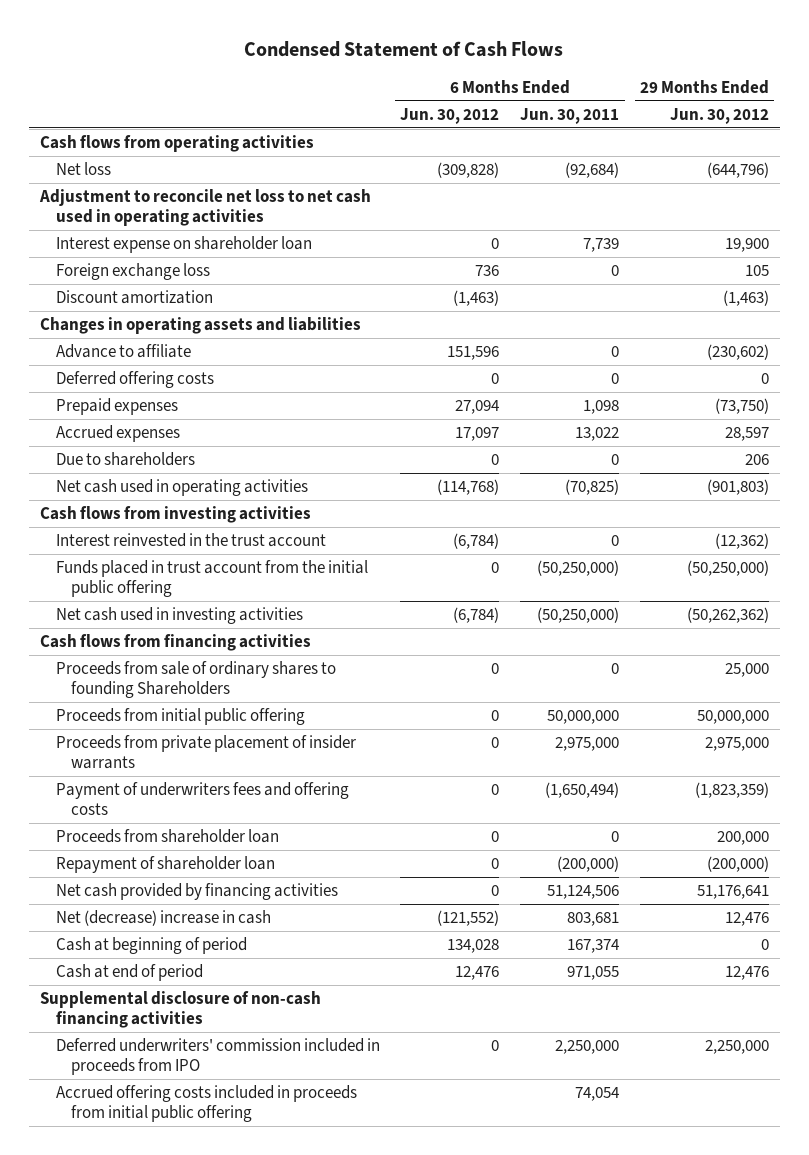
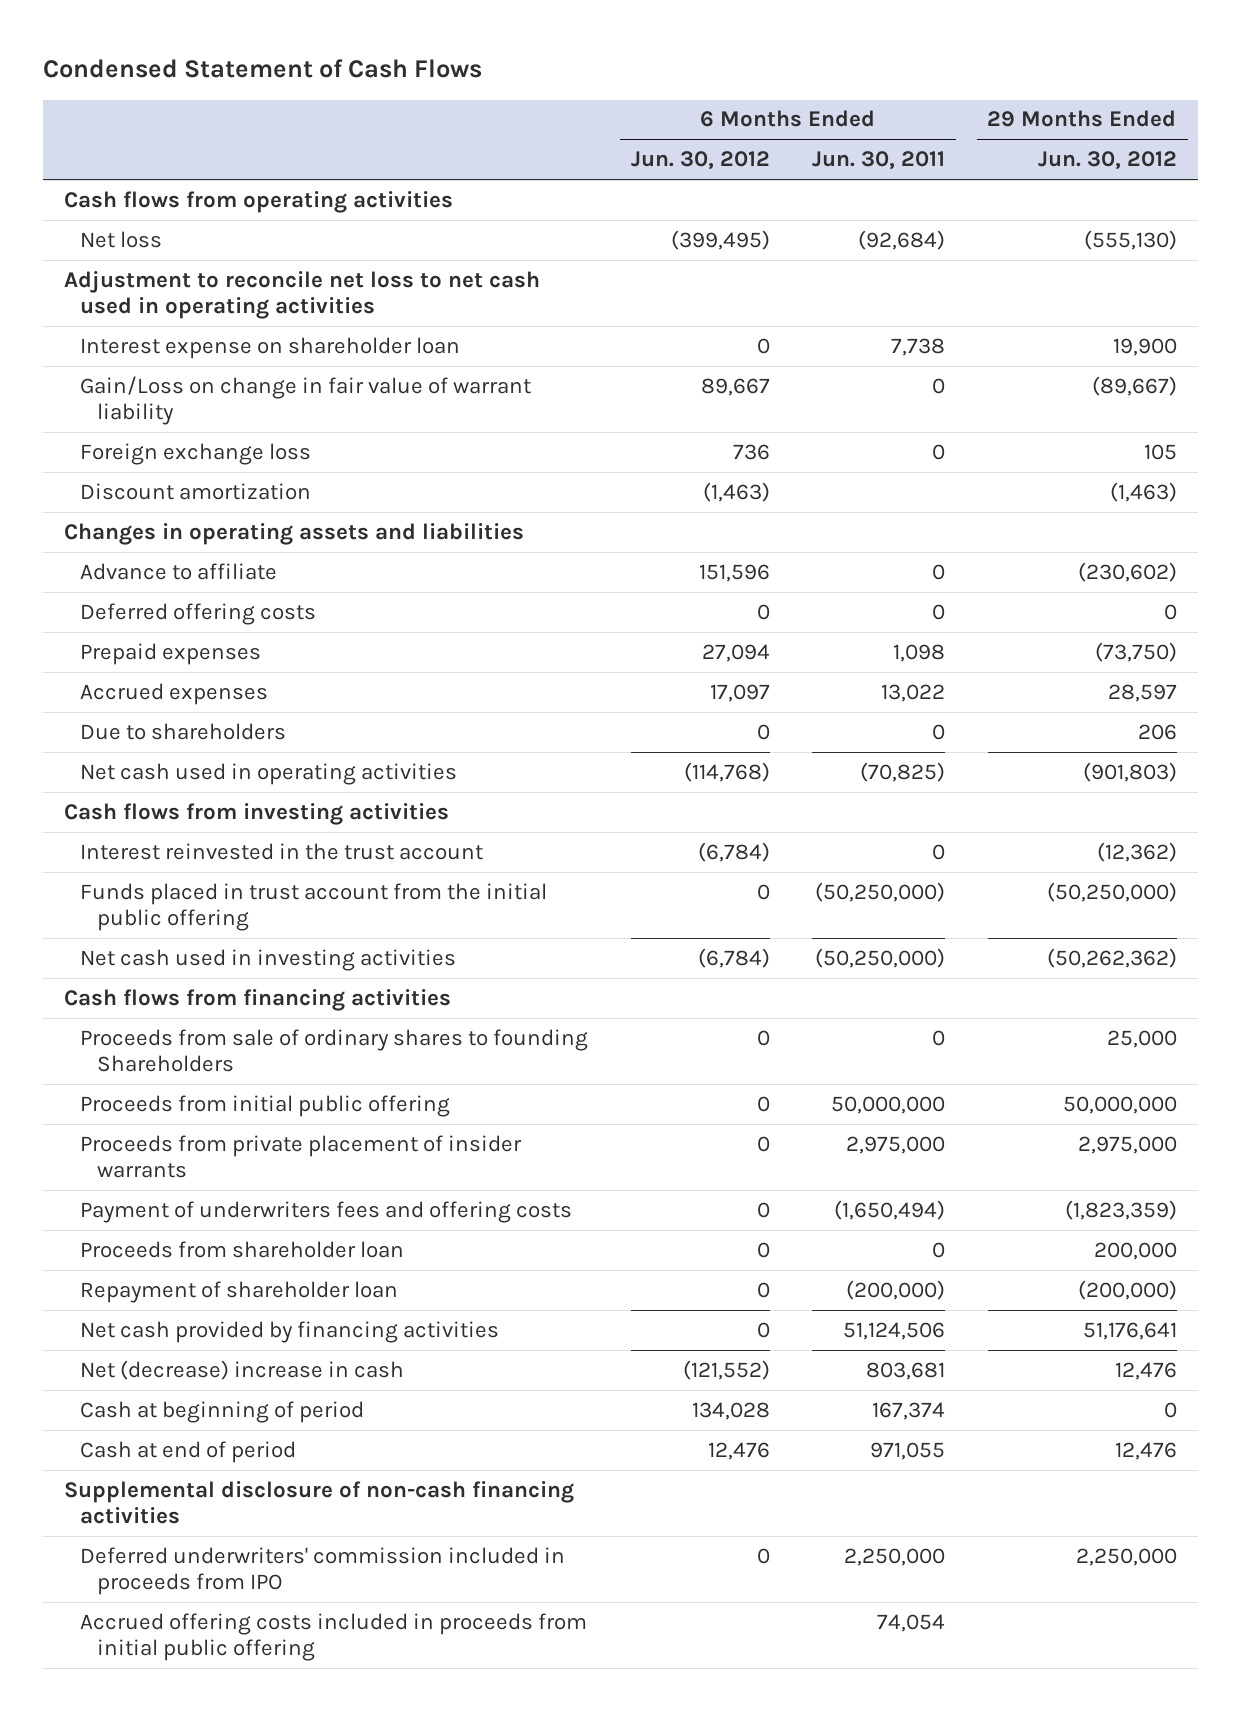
[437,162,500,179] (309,828) -> [670,229,770,250] (399,495)
[707,162,770,179] (644,796) -> [1083,229,1177,250] (555,130)
[583,238,620,253] 7,739 -> [891,337,946,356] 7,738
none -> [80,375,532,426] Gain/Loss on change in fair value of warrant liability

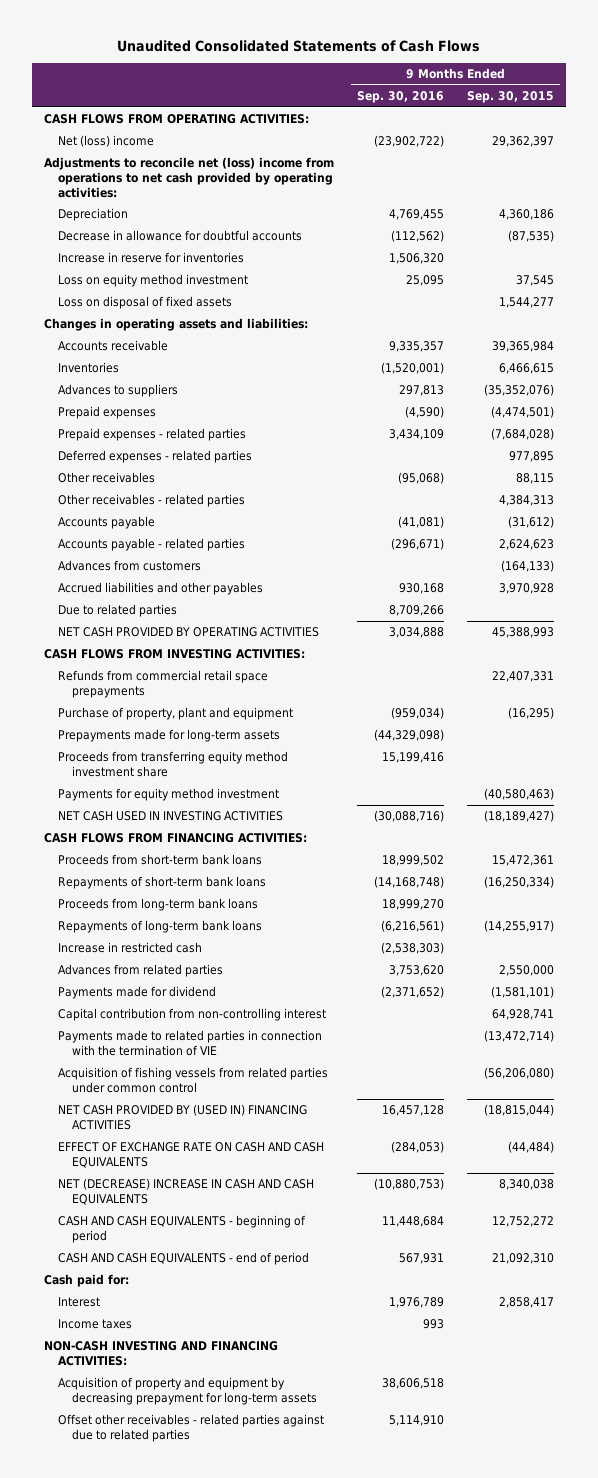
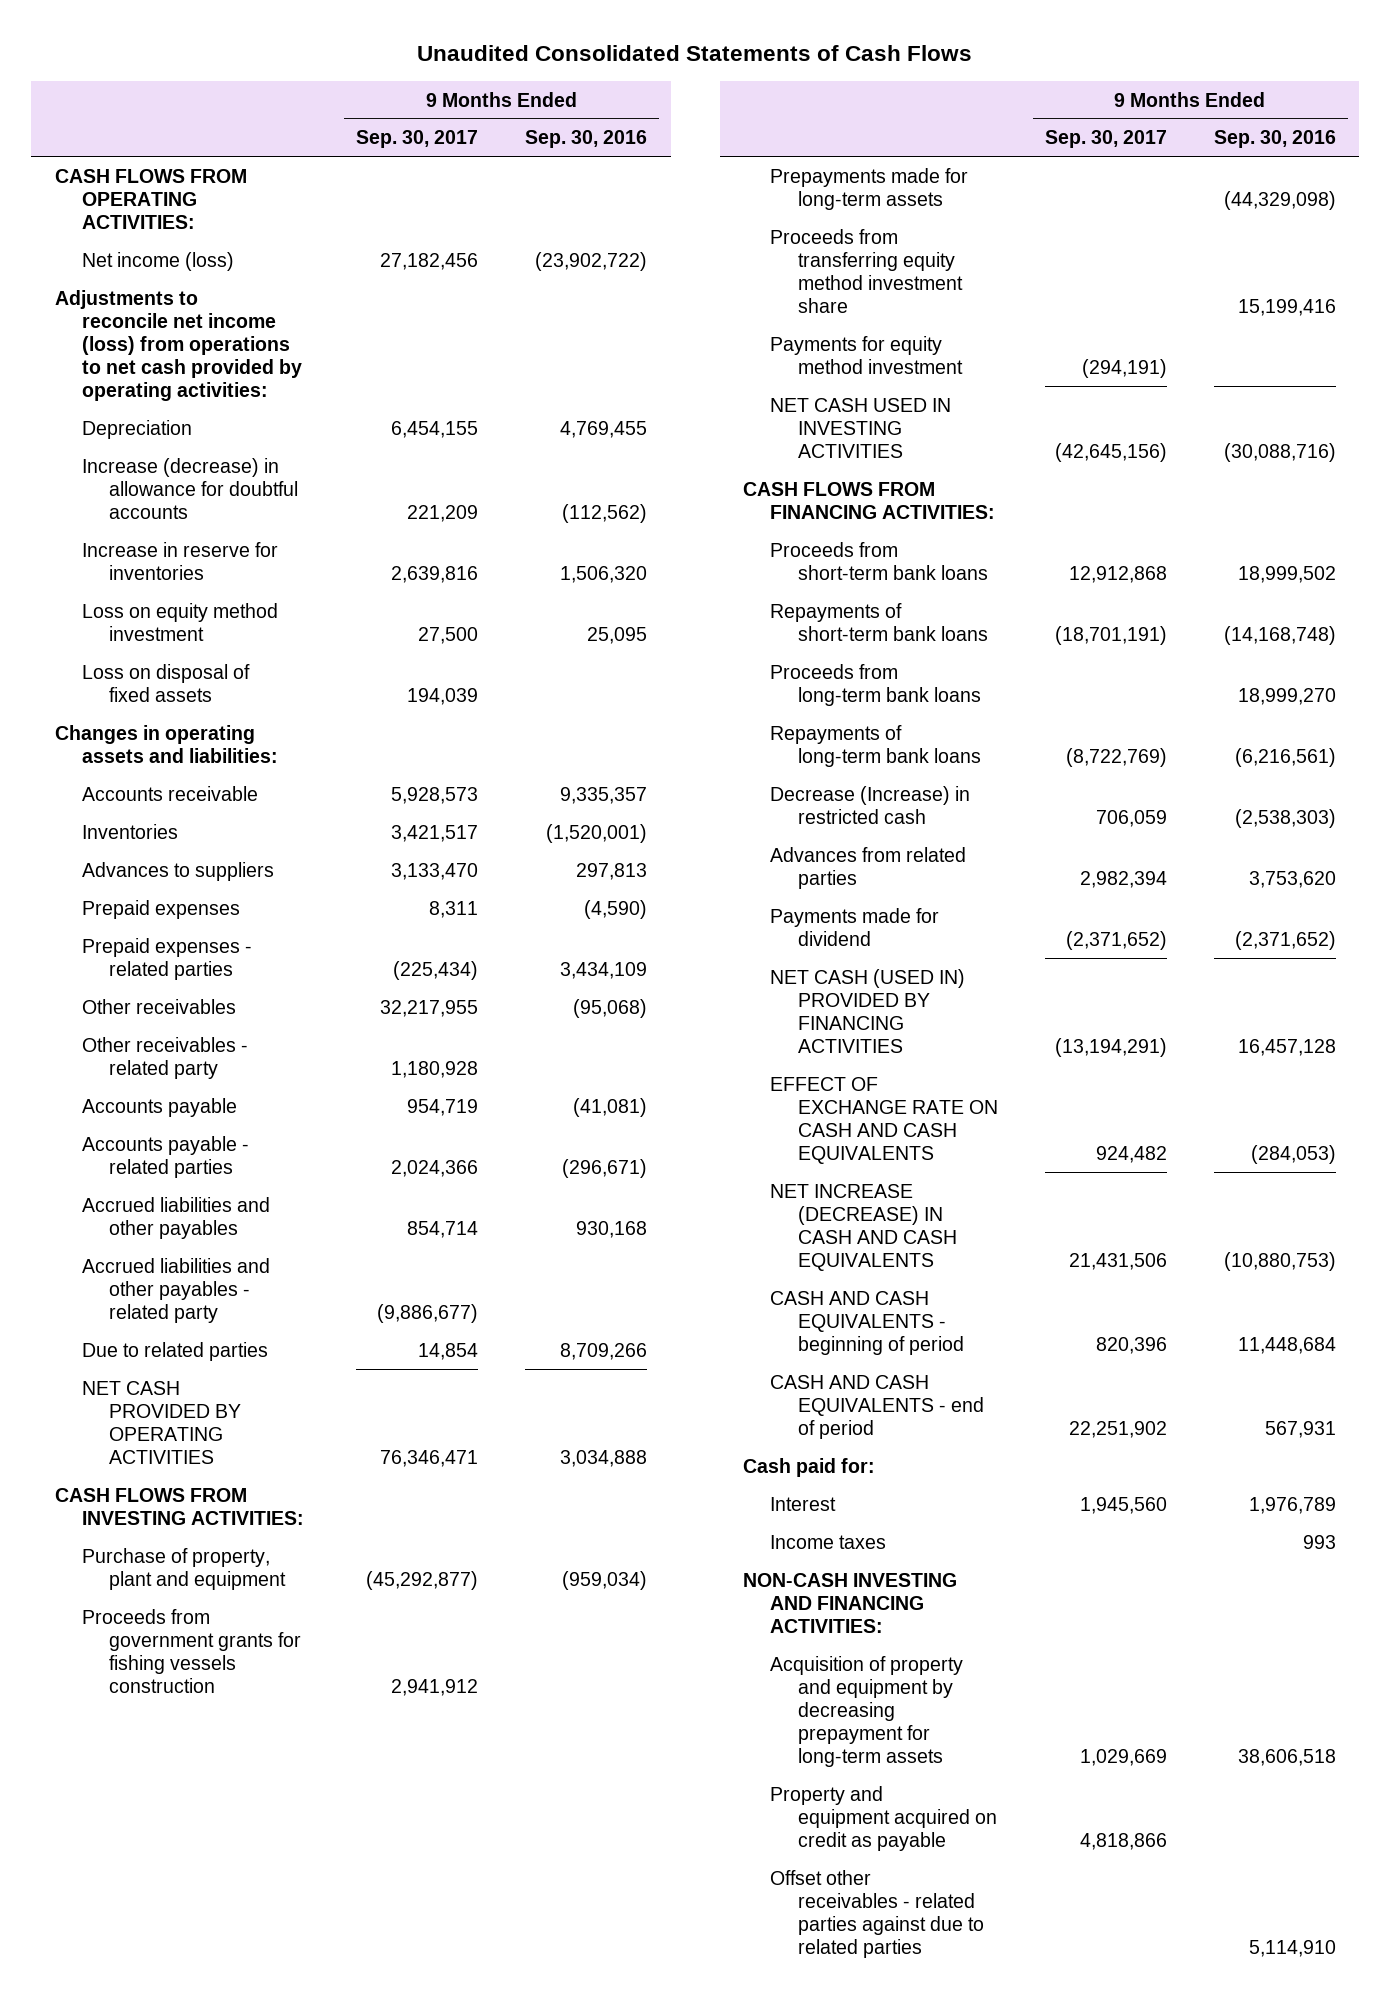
[467,91,555,104] Sep. 30, 2015 -> none
none -> [356,130,479,149] Sep. 30, 2017
[57,135,154,148] Net (loss) income -> [81,251,234,271] Net income (loss)
[43,157,334,198] Adjustments to reconcile net (loss) income from operations to net cash provided by operating activities: -> [54,289,302,402] Adjustments to reconcile net income (loss) from operations to net cash provided by operating activities:
[57,230,302,242] Decrease in allowance for doubtful accounts -> [81,457,299,519] Increase (decrease) in allowance for doubtful accounts
[57,450,252,464] Deferred expenses - related parties -> none
[57,494,245,508] Other receivables - related parties -> [81,1036,248,1079] Other receivables - related party
[57,560,201,572] Advances from customers -> none
none -> [81,1257,270,1323] Accrued liabilities and other payables - related party
[57,670,268,698] Refunds from commercial retail space prepayments -> none
none -> [81,1608,302,1693] Proceeds from government grants for fishing vessels construction
[57,942,202,954] Increase in restricted cash -> [770,785,971,824] Decrease (Increase) in restricted cash
[57,1008,326,1022] Capital contribution from non-controlling interest -> none
[57,1030,322,1056] Payments made to related parties in connection with the termination of VIE -> none
[57,1067,328,1093] Acquisition of fishing vessels from related parties under common control -> none
[57,1104,307,1130] NET CASH PROVIDED BY (USED IN) FINANCING ACTIVITIES -> [770,968,966,1053] NET CASH (USED IN) PROVIDED BY FINANCING ACTIVITIES
[57,1178,314,1205] NET (DECREASE) INCREASE IN CASH AND CASH EQUIVALENTS -> [770,1183,957,1271] NET INCREASE (DECREASE) IN CASH AND CASH EQUIVALENTS
none -> [770,1785,997,1851] Property and equipment acquired on credit as payable

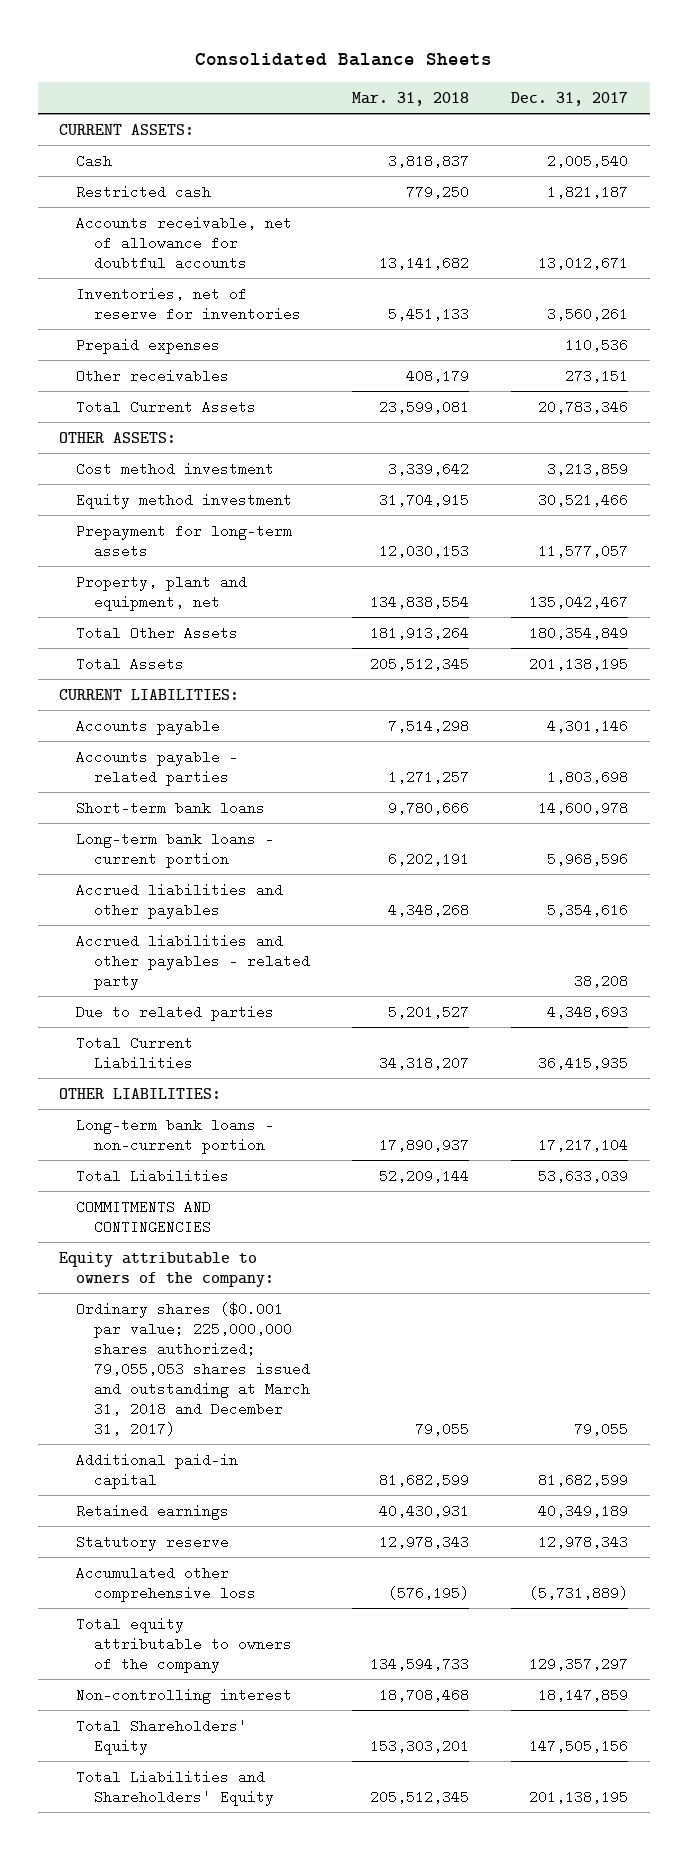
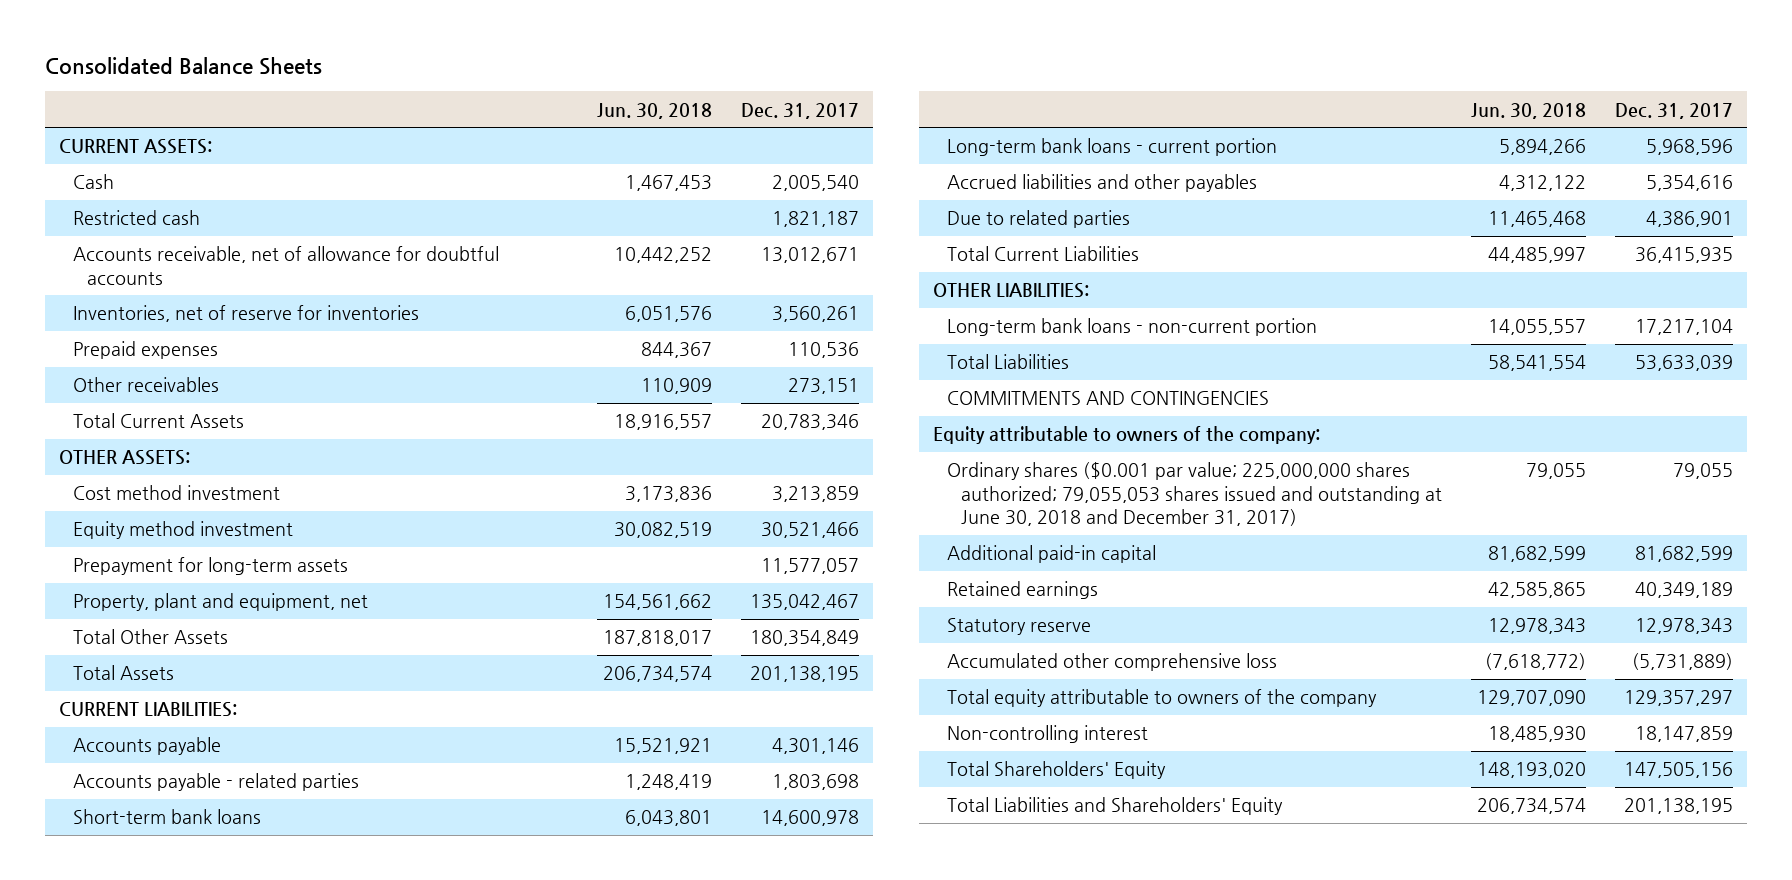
[352,91,470,106] Mar. 31, 2018 -> none
none -> [597,102,713,119] Jun. 30, 2018
[76,933,310,990] Accrued liabilities and other payables - related party -> none
[547,1004,629,1019] 4,348,693 -> [1645,211,1733,228] 4,386,901
[76,1301,310,1436] Ordinary shares ($0.001 par value; 225,000,000 shares authorized; 79,055,053 shares issued and outstanding at March 31, 2018 and December 31, 2017) -> [947,462,1443,527] Ordinary shares ($0.001 par value; 225,000,000 shares authorized; 79,055,053 shares issued and outstanding at June 30, 2018 and December 31, 2017)

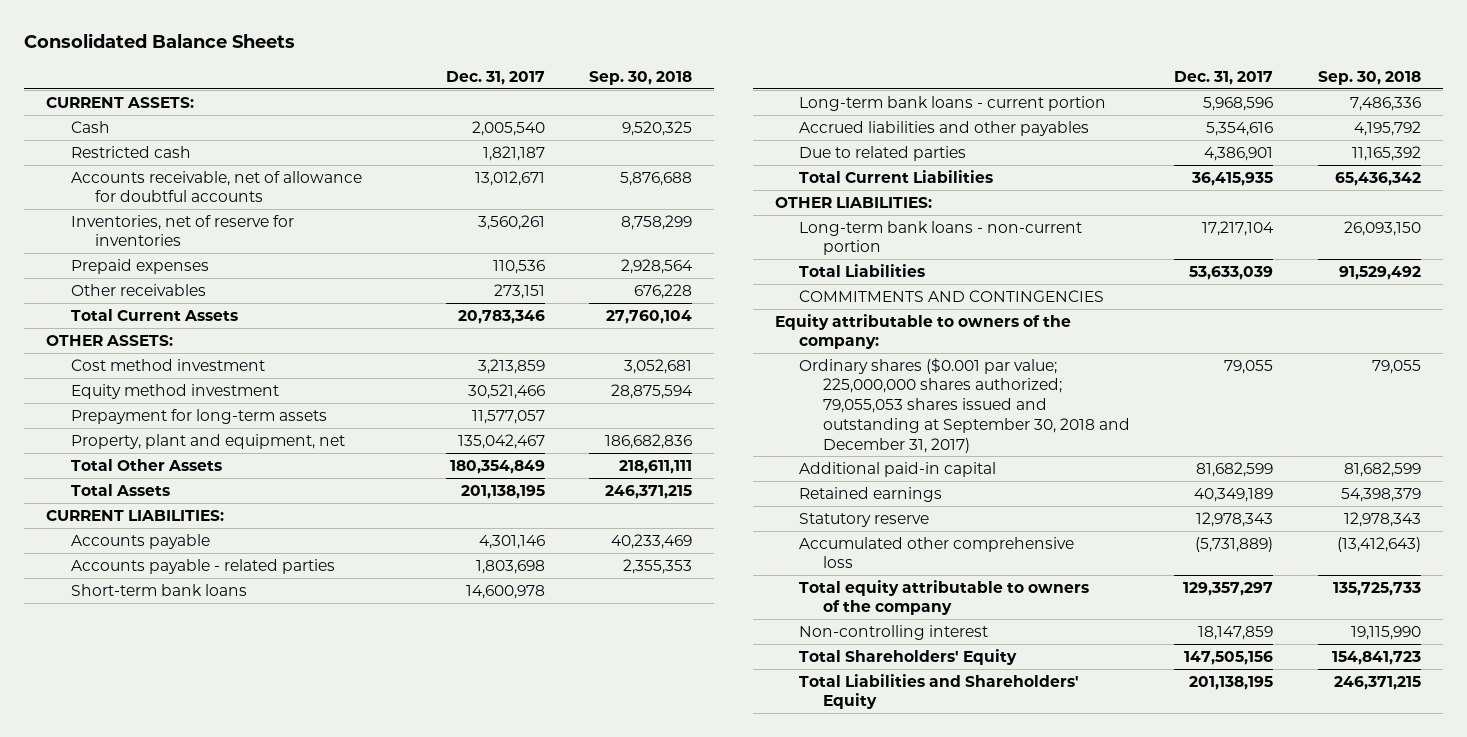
[597,102,713,119] Jun. 30, 2018 -> none
none -> [588,70,692,85] Sep. 30, 2018
[947,462,1443,527] Ordinary shares ($0.001 par value; 225,000,000 shares authorized; 79,055,053 shares issued and outstanding at June 30, 2018 and December 31, 2017) -> [799,357,1131,453] Ordinary shares ($0.001 par value; 225,000,000 shares authorized; 79,055,053 shares issued and outstanding at September 30, 2018 and December 31, 2017)

